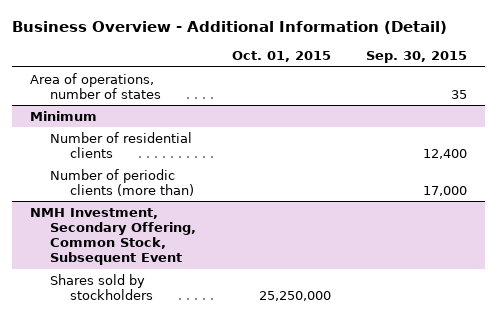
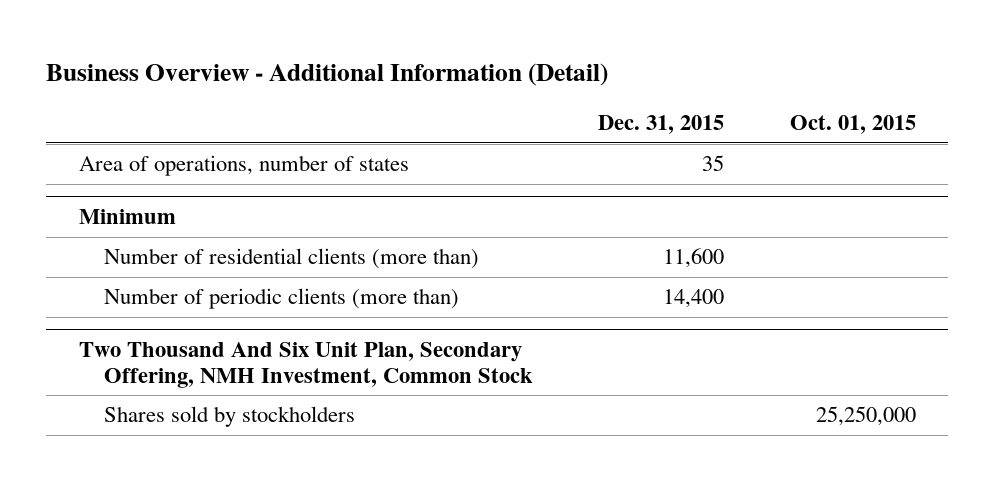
[366,50,468,63] Sep. 30, 2015 -> none
none -> [598,115,725,135] Dec. 31, 2015
[50,131,193,158] Number of residential clients -> [103,248,479,270] Number of residential clients (more than)
[30,207,197,265] NMH Investment, Secondary Offering, Common Stock, Subsequent Event -> [79,342,533,388] Two Thousand And Six Unit Plan, Secondary Offering, NMH Investment, Common Stock

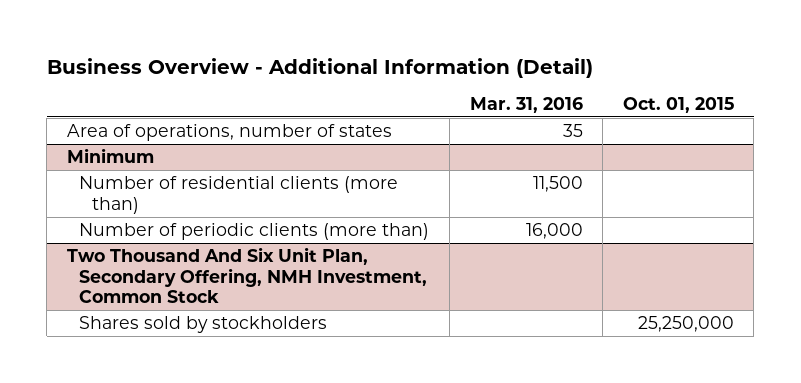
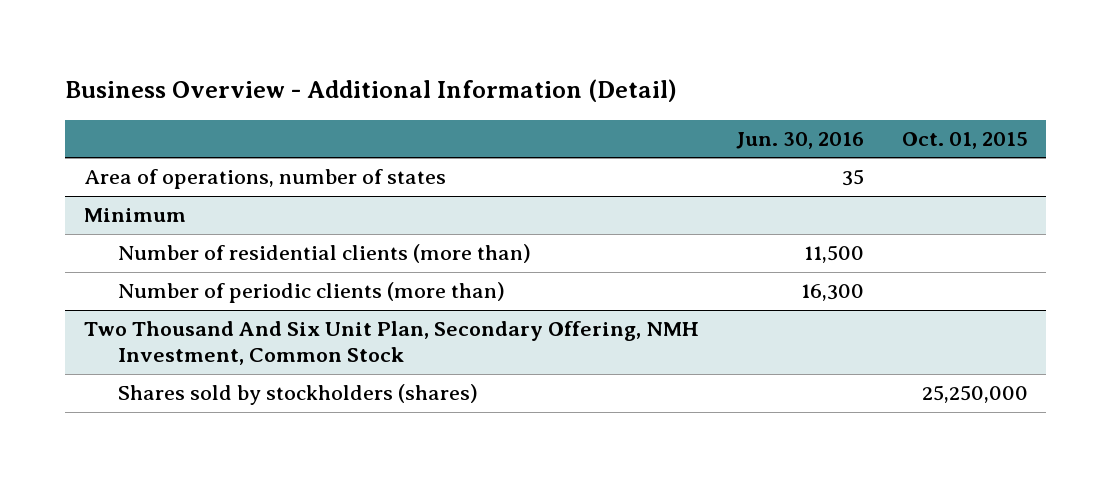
[469,96,583,113] Mar. 31, 2016 -> none
none -> [736,131,865,149] Jun. 30, 2016
[79,316,328,334] Shares sold by stockholders -> [117,384,478,406] Shares sold by stockholders (shares)

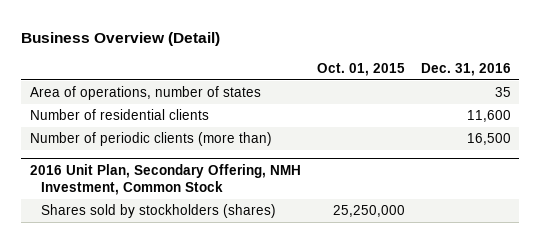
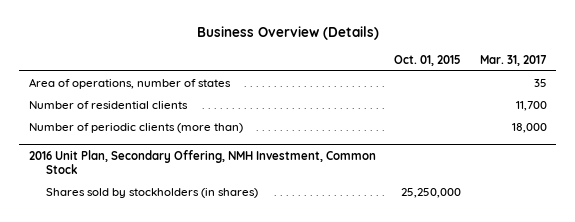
[21,31,221,46] Business Overview (Detail) -> [196,26,379,41] Business Overview (Details)
[420,62,511,76] Dec. 31, 2016 -> none
none -> [479,54,547,66] Mar. 31, 2017
[41,204,277,219] Shares sold by stockholders (shares) -> [45,188,258,199] Shares sold by stockholders (in shares)

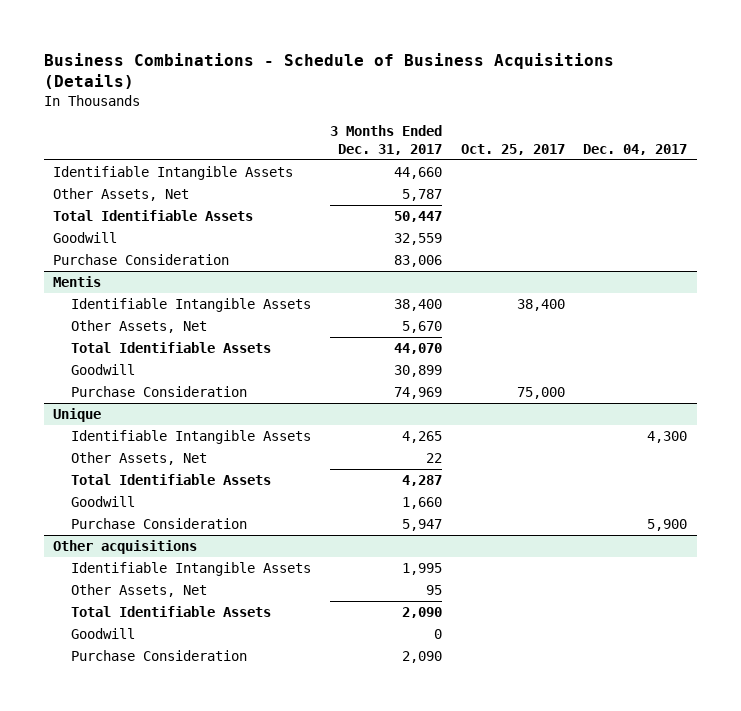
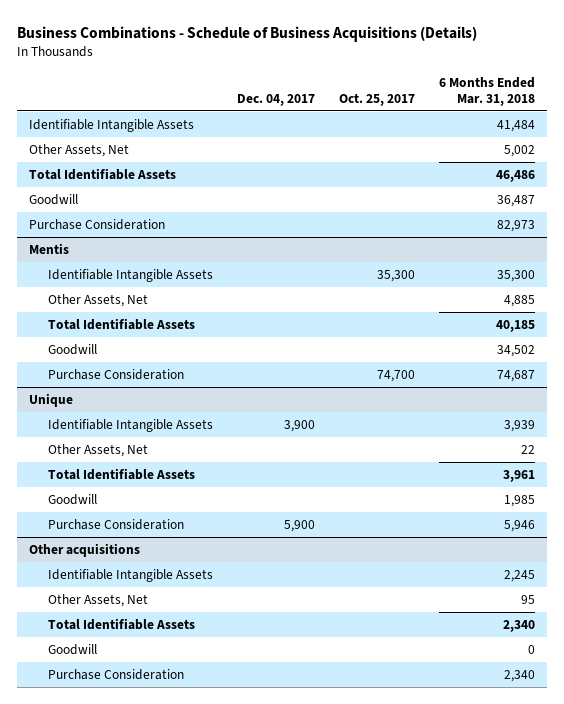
[329,125,442,155] 3 Months Ended Dec. 31, 2017 -> none
none -> [439,76,536,106] 6 Months Ended Mar. 31, 2018
[516,299,565,312] 38,400 -> [377,269,416,282] 35,300
[516,387,565,400] 75,000 -> [377,369,416,382] 74,700
[647,431,688,444] 4,300 -> [283,419,315,432] 3,900

